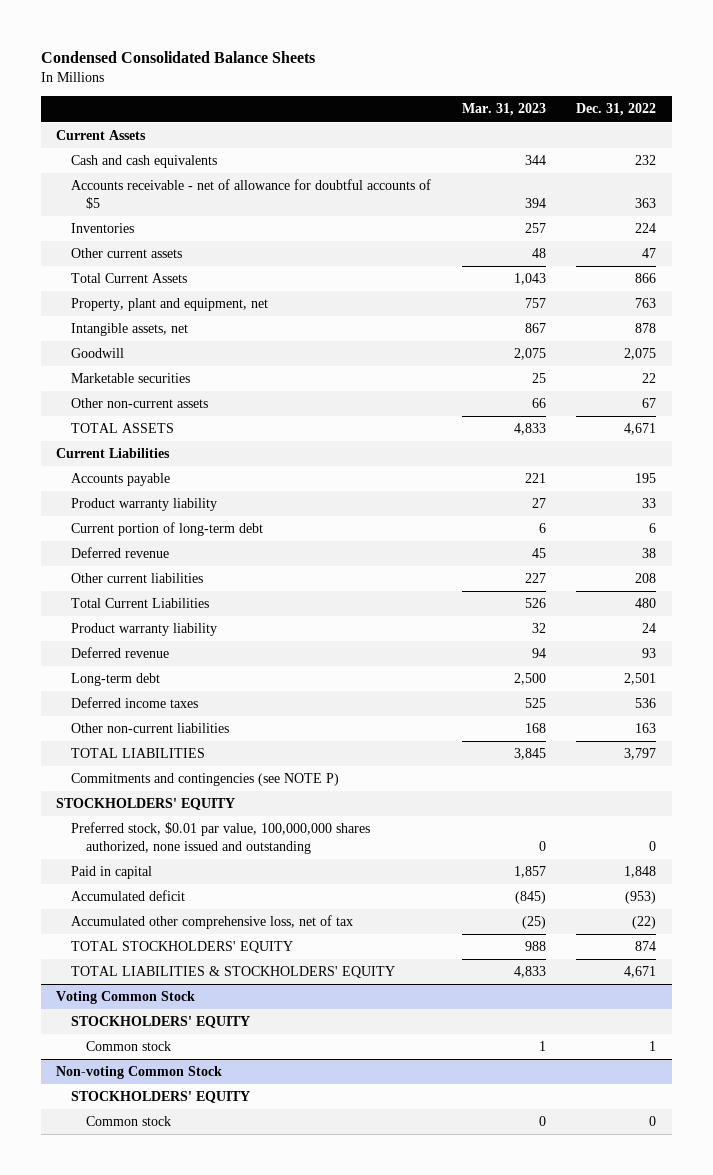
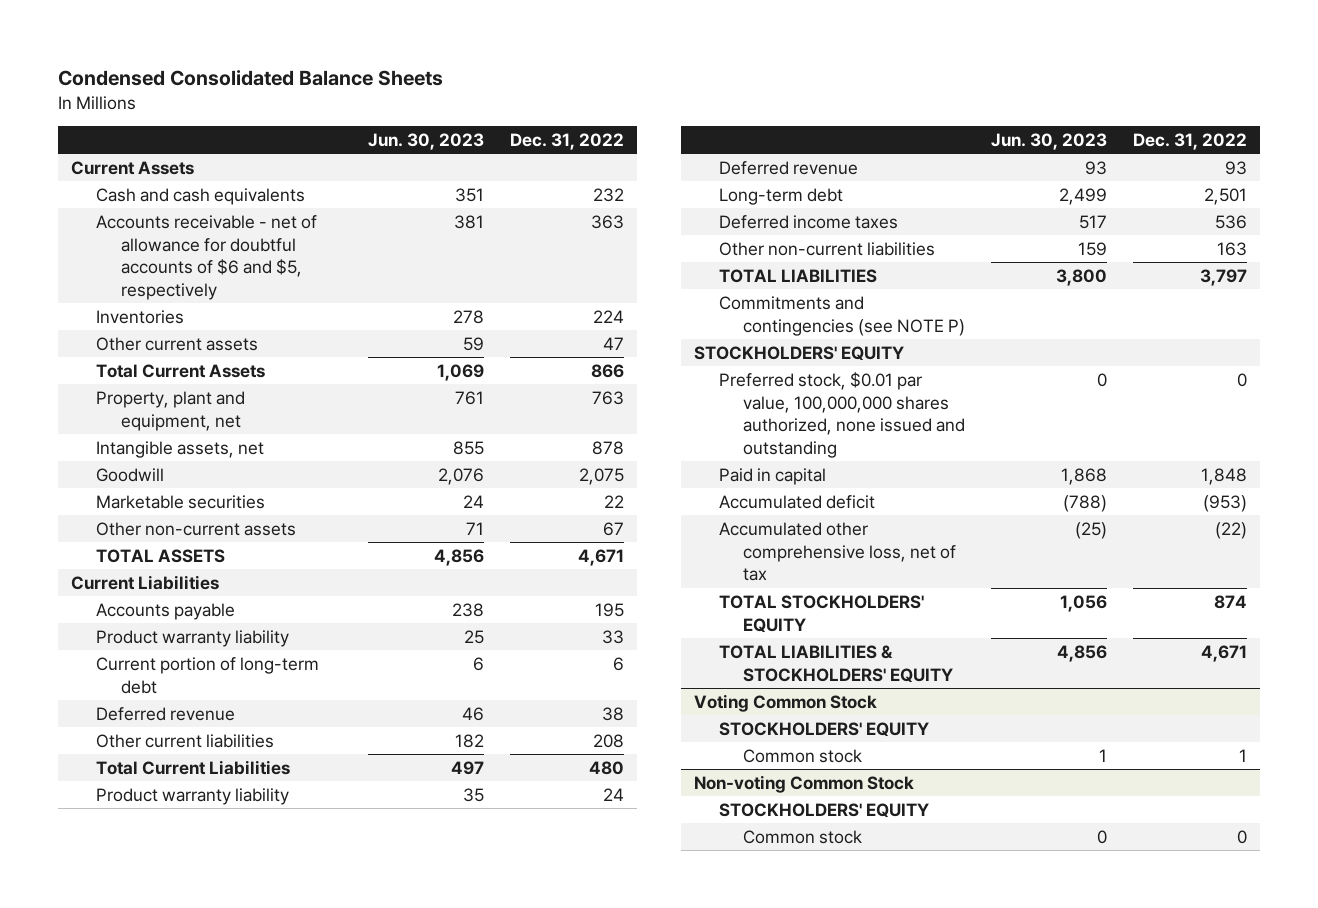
[461,103,546,117] Mar. 31, 2023 -> none
none -> [368,132,485,150] Jun. 30, 2023
[70,179,431,210] Accounts receivable - net of allowance for doubtful accounts of $5 -> [95,214,317,300] Accounts receivable - net of allowance for doubtful accounts of $6 and $5, respectively

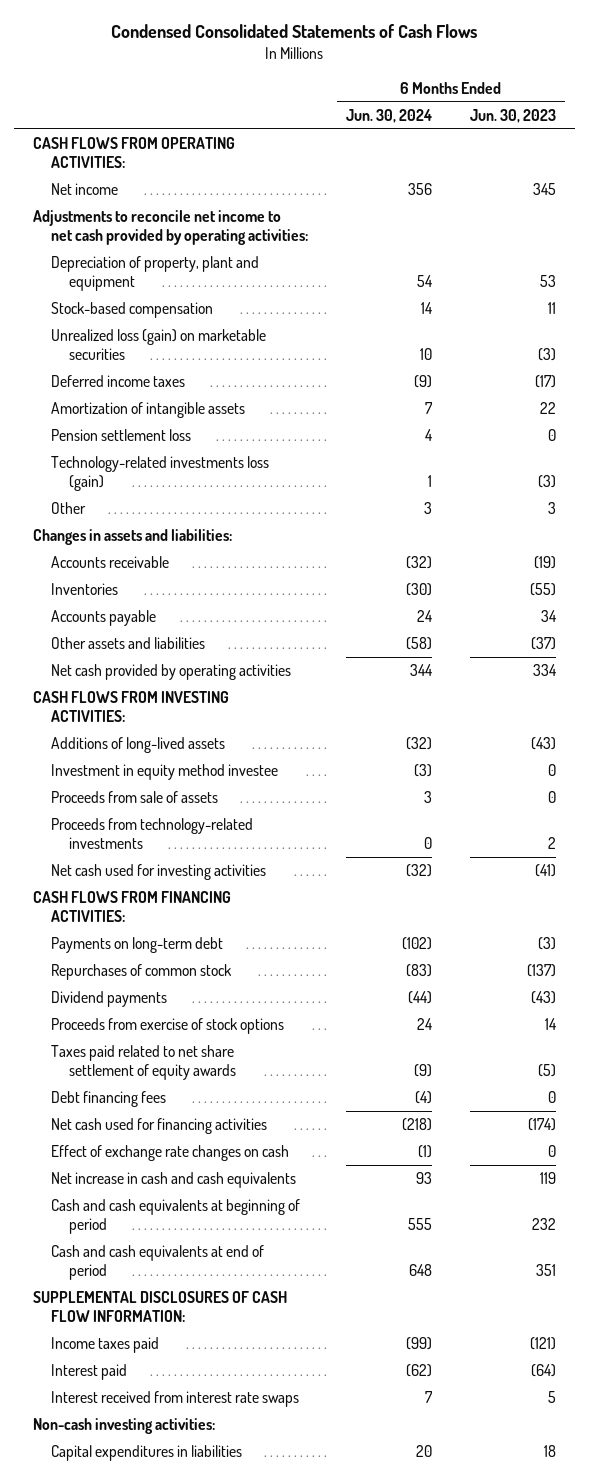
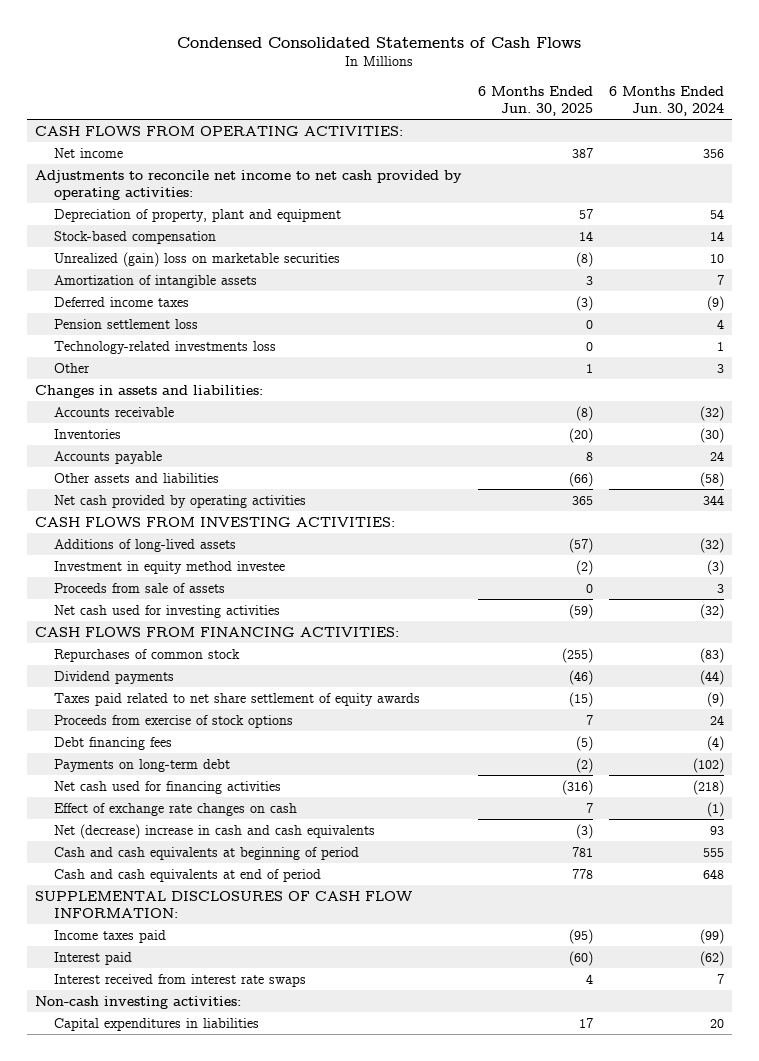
[469,108,556,123] Jun. 30, 2023 -> none
none -> [477,85,593,116] 6 Months Ended Jun. 30, 2025
[51,329,267,361] Unrealized loss (gain) on marketable securities -> [53,251,340,267] Unrealized (gain) loss on marketable securities
[51,375,186,388] Deferred income taxes -> [53,296,189,307] Deferred income taxes
[51,456,270,492] Technology-related investments loss (gain) -> [53,340,276,354] Technology-related investments loss
[51,818,254,850] Proceeds from technology-related investments -> none
[51,1018,285,1035] Proceeds from exercise of stock options -> [53,714,293,728] Proceeds from exercise of stock options
[51,937,224,954] Payments on long-term debt -> [53,758,230,772] Payments on long-term debt
[51,1172,297,1189] Net increase in cash and cash equivalents -> [53,823,375,839] Net (decrease) increase in cash and cash equivalents

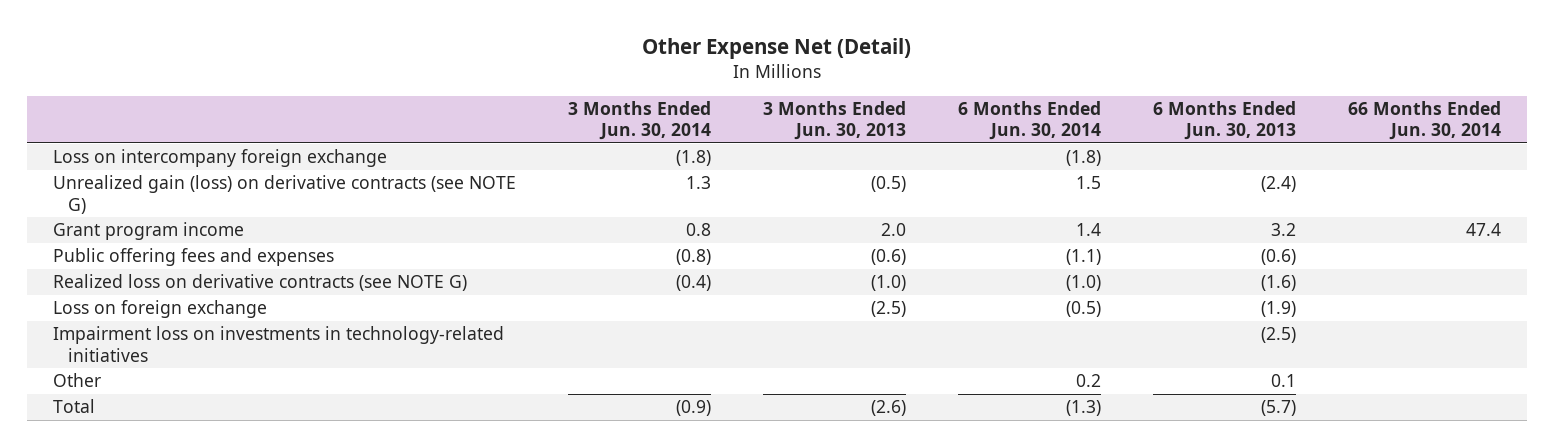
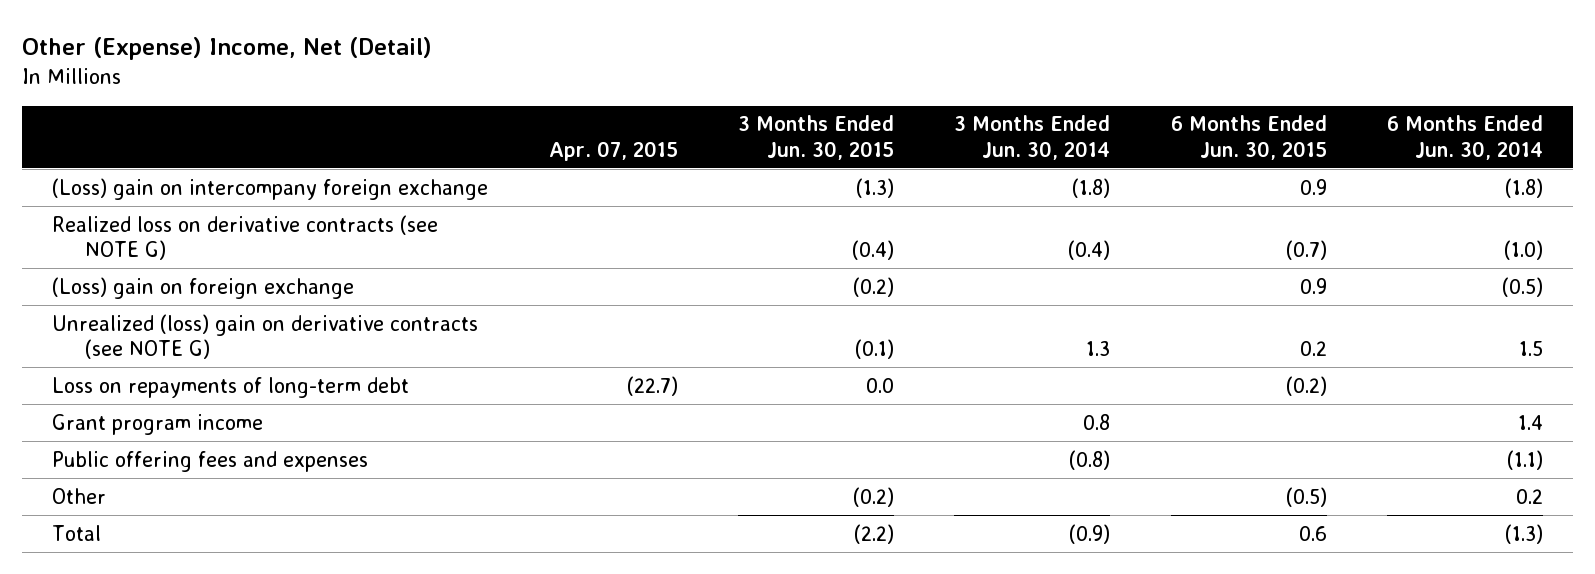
[641,38,911,60] Other Expense Net (Detail) -> [22,37,433,61] Other (Expense) Income, Net (Detail)
[762,100,906,141] 3 Months Ended Jun. 30, 2013 -> none
[1152,100,1296,141] 6 Months Ended Jun. 30, 2013 -> none
[1348,100,1502,141] 66 Months Ended Jun. 30, 2014 -> none
none -> [548,140,678,161] Apr. 07, 2015
none -> [737,115,894,160] 3 Months Ended Jun. 30, 2015
none -> [1170,115,1327,160] 6 Months Ended Jun. 30, 2015
[52,149,387,168] Loss on intercompany foreign exchange -> [52,177,489,200] (Loss) gain on intercompany foreign exchange
[52,274,467,292] Realized loss on derivative contracts (see NOTE G) -> [52,214,439,261] Realized loss on derivative contracts (see NOTE G)
none -> [52,276,355,299] (Loss) gain on foreign exchange
[52,175,516,214] Unrealized gain (loss) on derivative contracts (see NOTE G) -> [52,313,479,360] Unrealized (loss) gain on derivative contracts (see NOTE G)
none -> [52,376,410,398] Loss on repayments of long-term debt
[52,300,267,319] Loss on foreign exchange -> none
[52,326,504,362] Impairment loss on investments in technology-related initiatives -> none

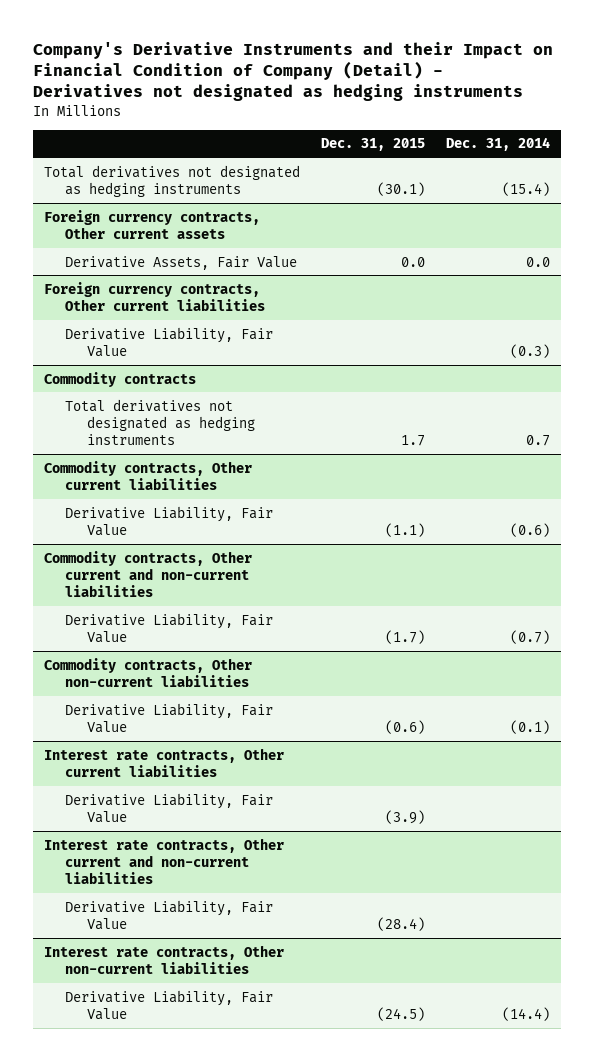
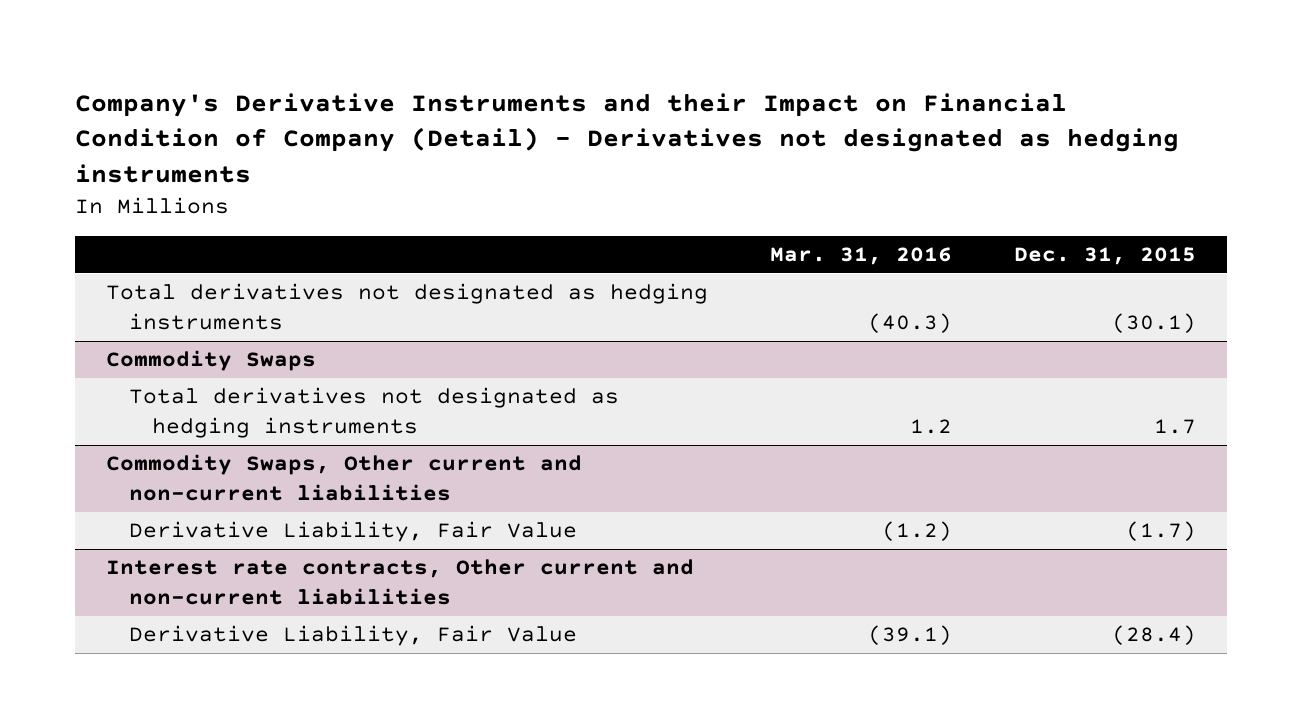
[446,137,551,152] Dec. 31, 2014 -> none
none -> [769,246,952,265] Mar. 31, 2016
[43,209,260,240] Foreign currency contracts, Other current assets -> none
[65,255,298,270] Derivative Assets, Fair Value -> none
[43,281,266,312] Foreign currency contracts, Other current liabilities -> none
[65,326,274,358] Derivative Liability, Fair Value -> none
[43,371,196,387] Commodity contracts -> [106,350,317,372] Commodity Swaps
[43,460,252,491] Commodity contracts, Other current liabilities -> none
[65,505,274,537] Derivative Liability, Fair Value -> none
[43,550,252,598] Commodity contracts, Other current and non-current liabilities -> [106,454,583,501] Commodity Swaps, Other current and non-current liabilities
[43,657,252,688] Commodity contracts, Other non-current liabilities -> none
[65,702,274,734] Derivative Liability, Fair Value -> none
[43,747,284,778] Interest rate contracts, Other current liabilities -> none
[65,792,274,824] Derivative Liability, Fair Value -> none
[43,944,284,975] Interest rate contracts, Other non-current liabilities -> none
[65,989,274,1021] Derivative Liability, Fair Value -> none

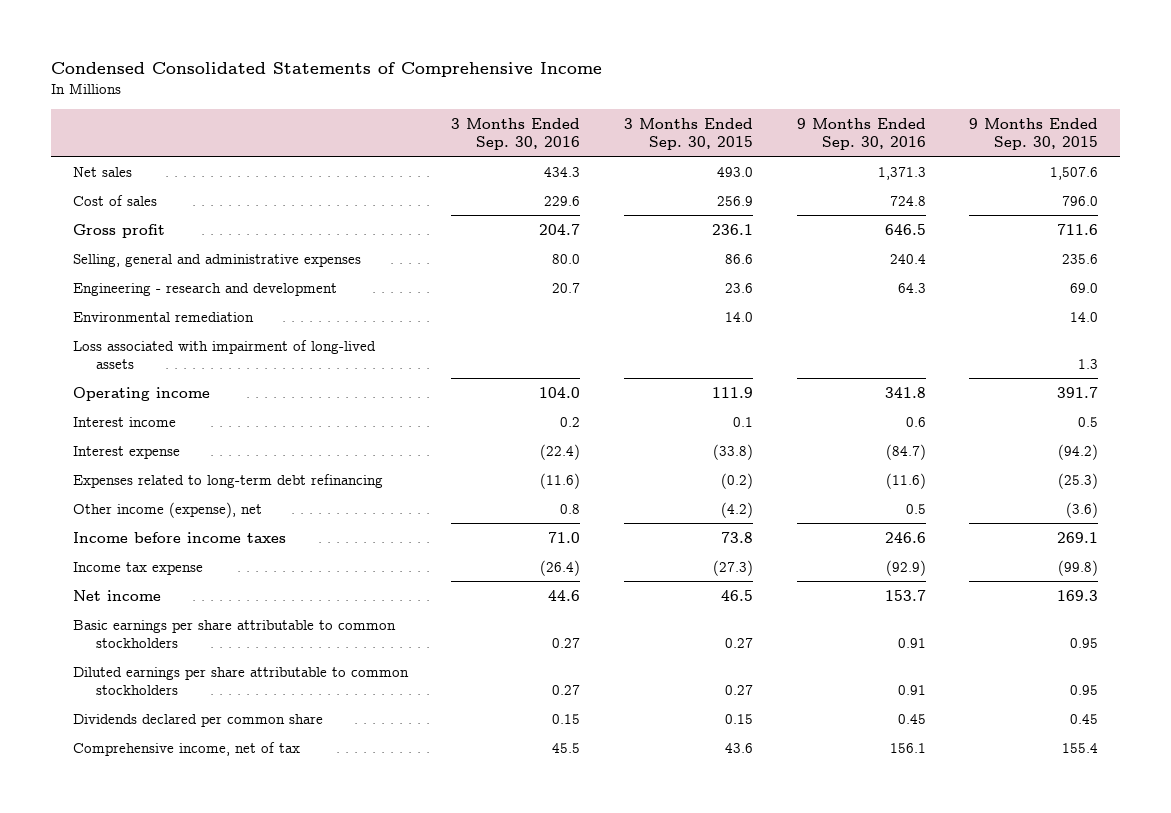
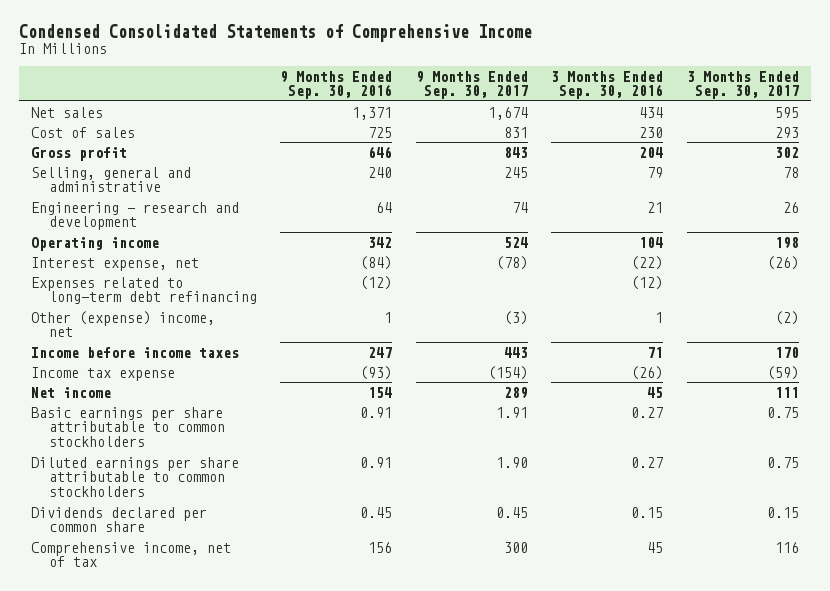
[623,117,753,151] 3 Months Ended Sep. 30, 2015 -> none
[969,117,1099,151] 9 Months Ended Sep. 30, 2015 -> none
none -> [415,70,528,100] 9 Months Ended Sep. 30, 2017
none -> [686,70,799,100] 3 Months Ended Sep. 30, 2017
[72,311,254,322] Environmental remediation -> none
[72,339,376,370] Loss associated with impairment of long-lived assets -> none
[72,416,176,427] Interest income -> none
[544,166,581,177] 434.3 -> [639,106,664,118] 434
[877,166,926,180] 1,371.3 -> [352,106,393,120] 1,371
[544,195,581,206] 229.6 -> [639,126,664,138] 230
[889,195,926,206] 724.8 -> [368,126,393,138] 725
[539,223,581,235] 204.7 -> [639,146,664,158] 204
[884,223,926,235] 646.5 -> [368,145,393,158] 646
[72,253,361,267] Selling, general and administrative expenses -> [30,166,191,193] Selling, general and administrative
[552,253,581,264] 80.0 -> [647,166,664,178] 79
[889,253,926,264] 240.4 -> [368,166,393,178] 240
[552,282,581,293] 20.7 -> [647,201,664,213] 21
[897,282,926,293] 64.3 -> [376,201,393,213] 64
[539,386,581,398] 104.0 -> [639,236,664,248] 104
[884,386,926,398] 341.8 -> [368,236,393,248] 342
[72,445,180,459] Interest expense -> [30,256,199,271] Interest expense, net
[540,443,581,460] (22.4) -> [631,255,664,270] (22)
[885,443,926,460] (84.7) -> [360,255,393,270] (84)
[540,472,581,489] (11.6) -> [631,275,664,290] (12)
[885,472,926,489] (11.6) -> [360,275,393,290] (12)
[72,501,262,518] Other income (expense), net -> [30,310,215,338] Other (expense) income, net
[560,503,581,514] 0.8 -> [655,311,664,323] 1
[905,503,926,514] 0.5 -> [384,311,393,323] 1
[548,531,581,543] 71.0 -> [647,346,664,358] 71
[884,531,926,543] 246.6 -> [368,346,393,358] 247
[540,559,581,576] (26.4) -> [631,365,664,380] (26)
[885,559,926,576] (92.9) -> [360,365,393,380] (93)
[548,589,581,601] 44.6 -> [647,386,664,398] 45
[884,589,926,601] 153.7 -> [368,386,393,398] 154
[552,742,581,753] 45.5 -> [647,541,664,553] 45
[889,742,926,753] 156.1 -> [368,541,393,553] 156

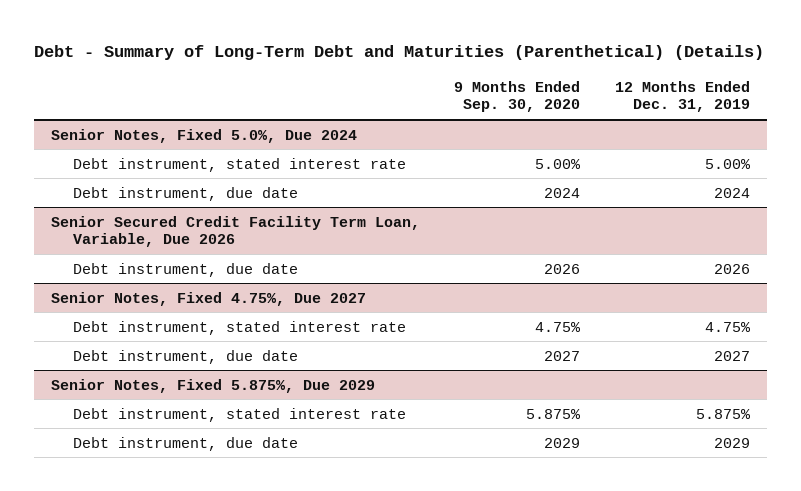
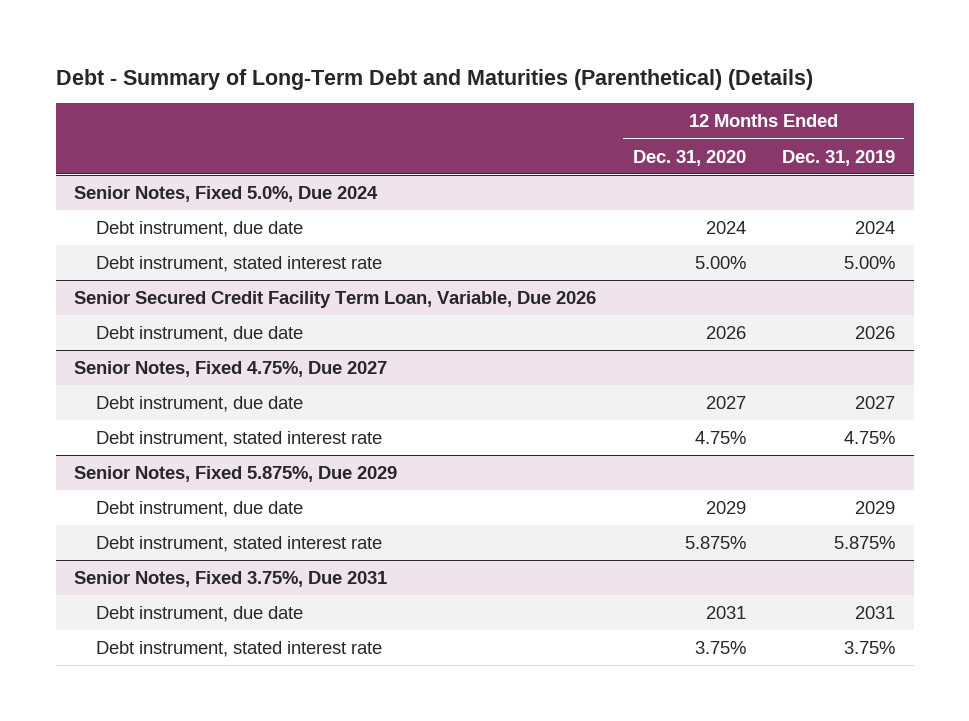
[454,80,581,113] 9 Months Ended Sep. 30, 2020 -> none
none -> [632,149,746,166] Dec. 31, 2020
[73,157,407,172] Debt instrument, stated interest rate -> [95,256,382,273] Debt instrument, stated interest rate
[73,320,407,335] Debt instrument, stated interest rate -> [95,431,382,448] Debt instrument, stated interest rate
[73,407,407,422] Debt instrument, stated interest rate -> [95,536,382,553] Debt instrument, stated interest rate
none -> [74,571,388,588] Senior Notes, Fixed 3.75%, Due 2031
none -> [95,606,303,623] Debt instrument, due date
none -> [95,641,382,658] Debt instrument, stated interest rate

